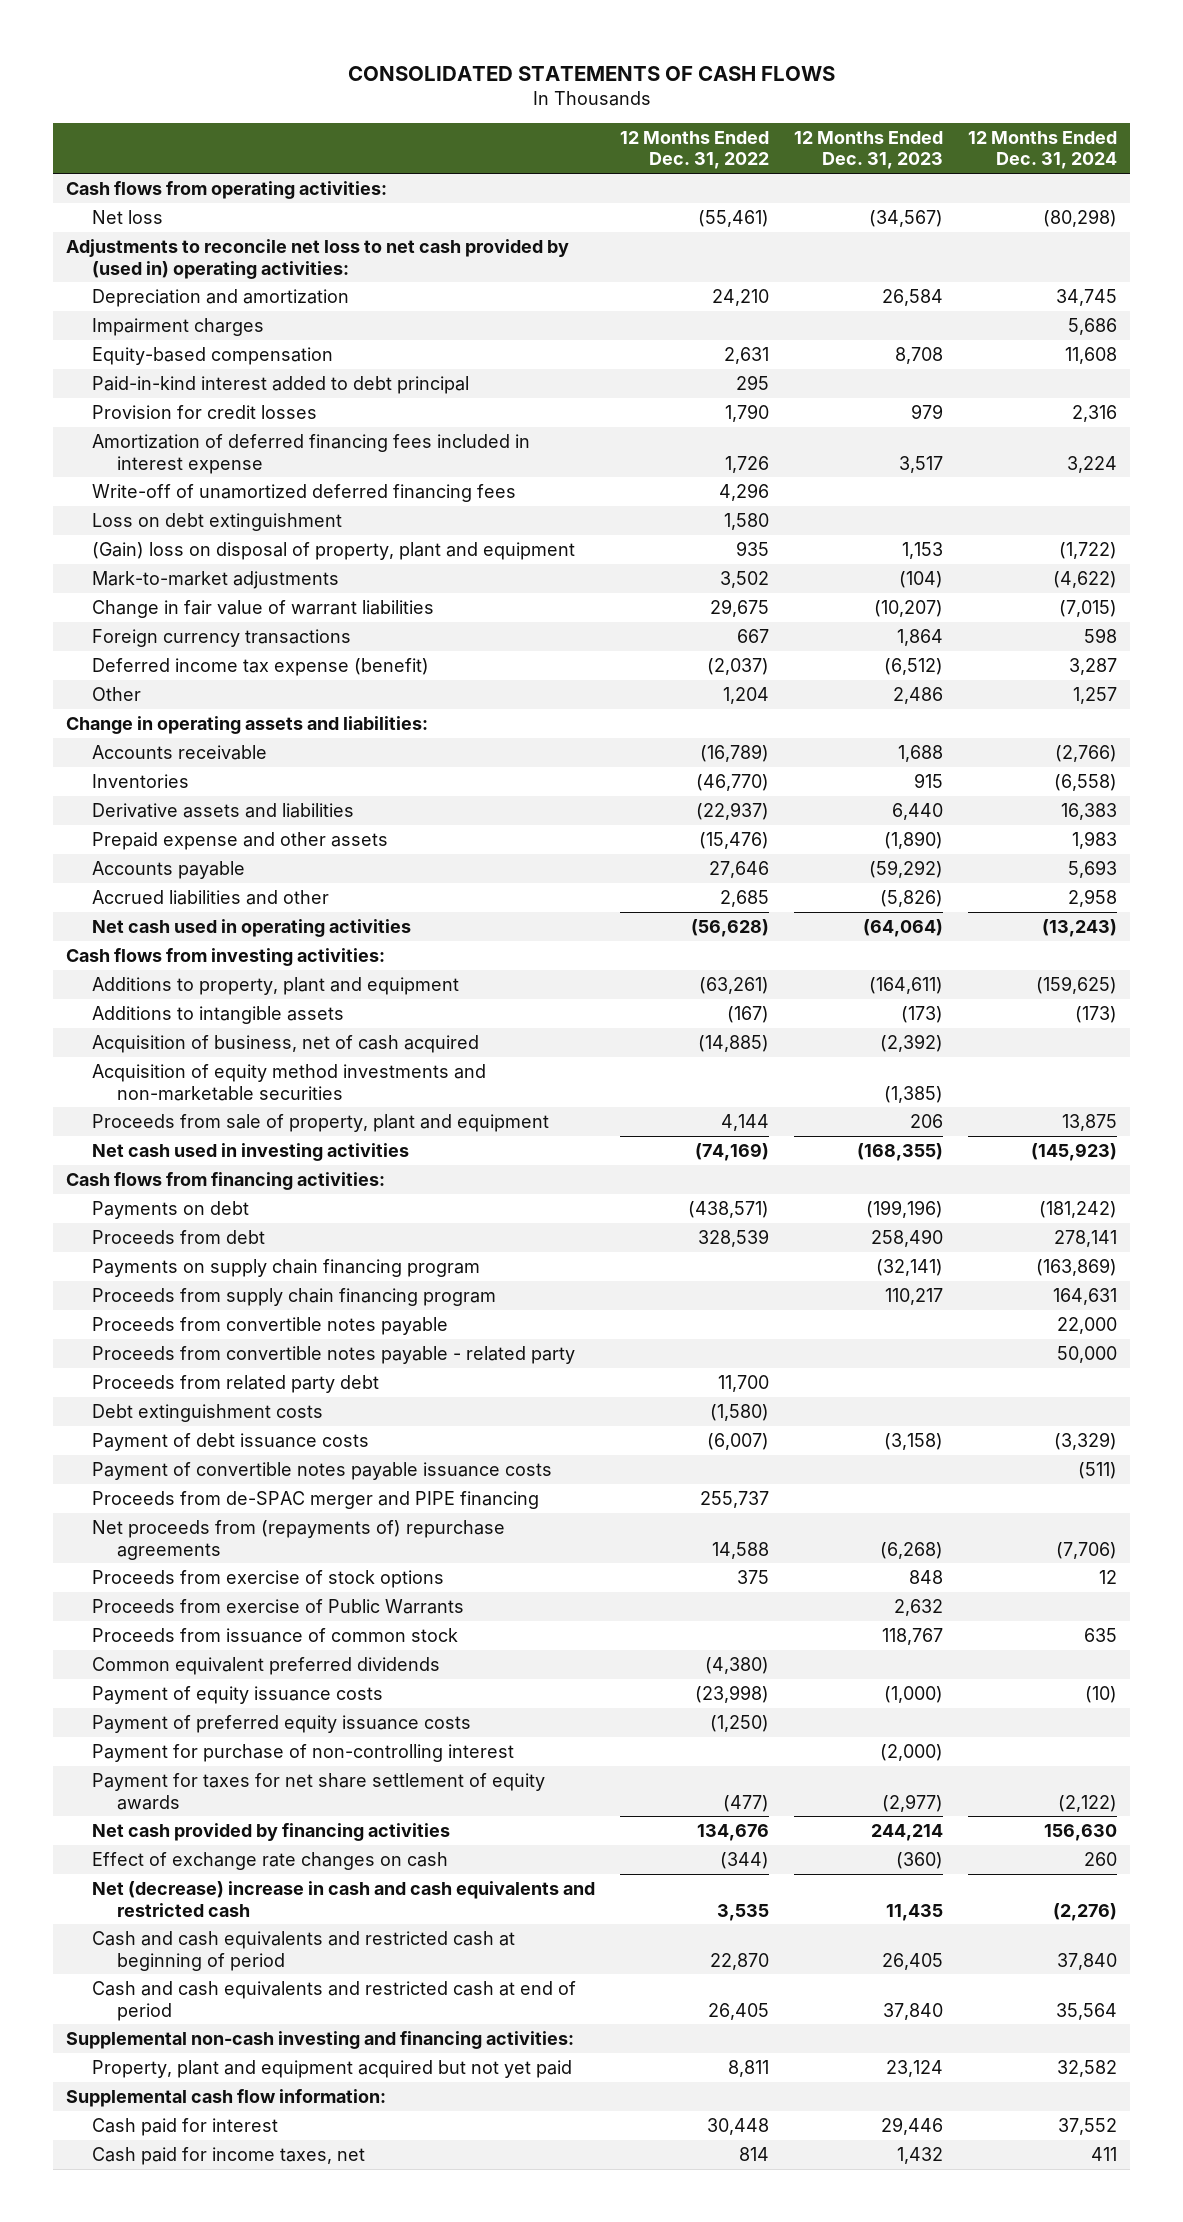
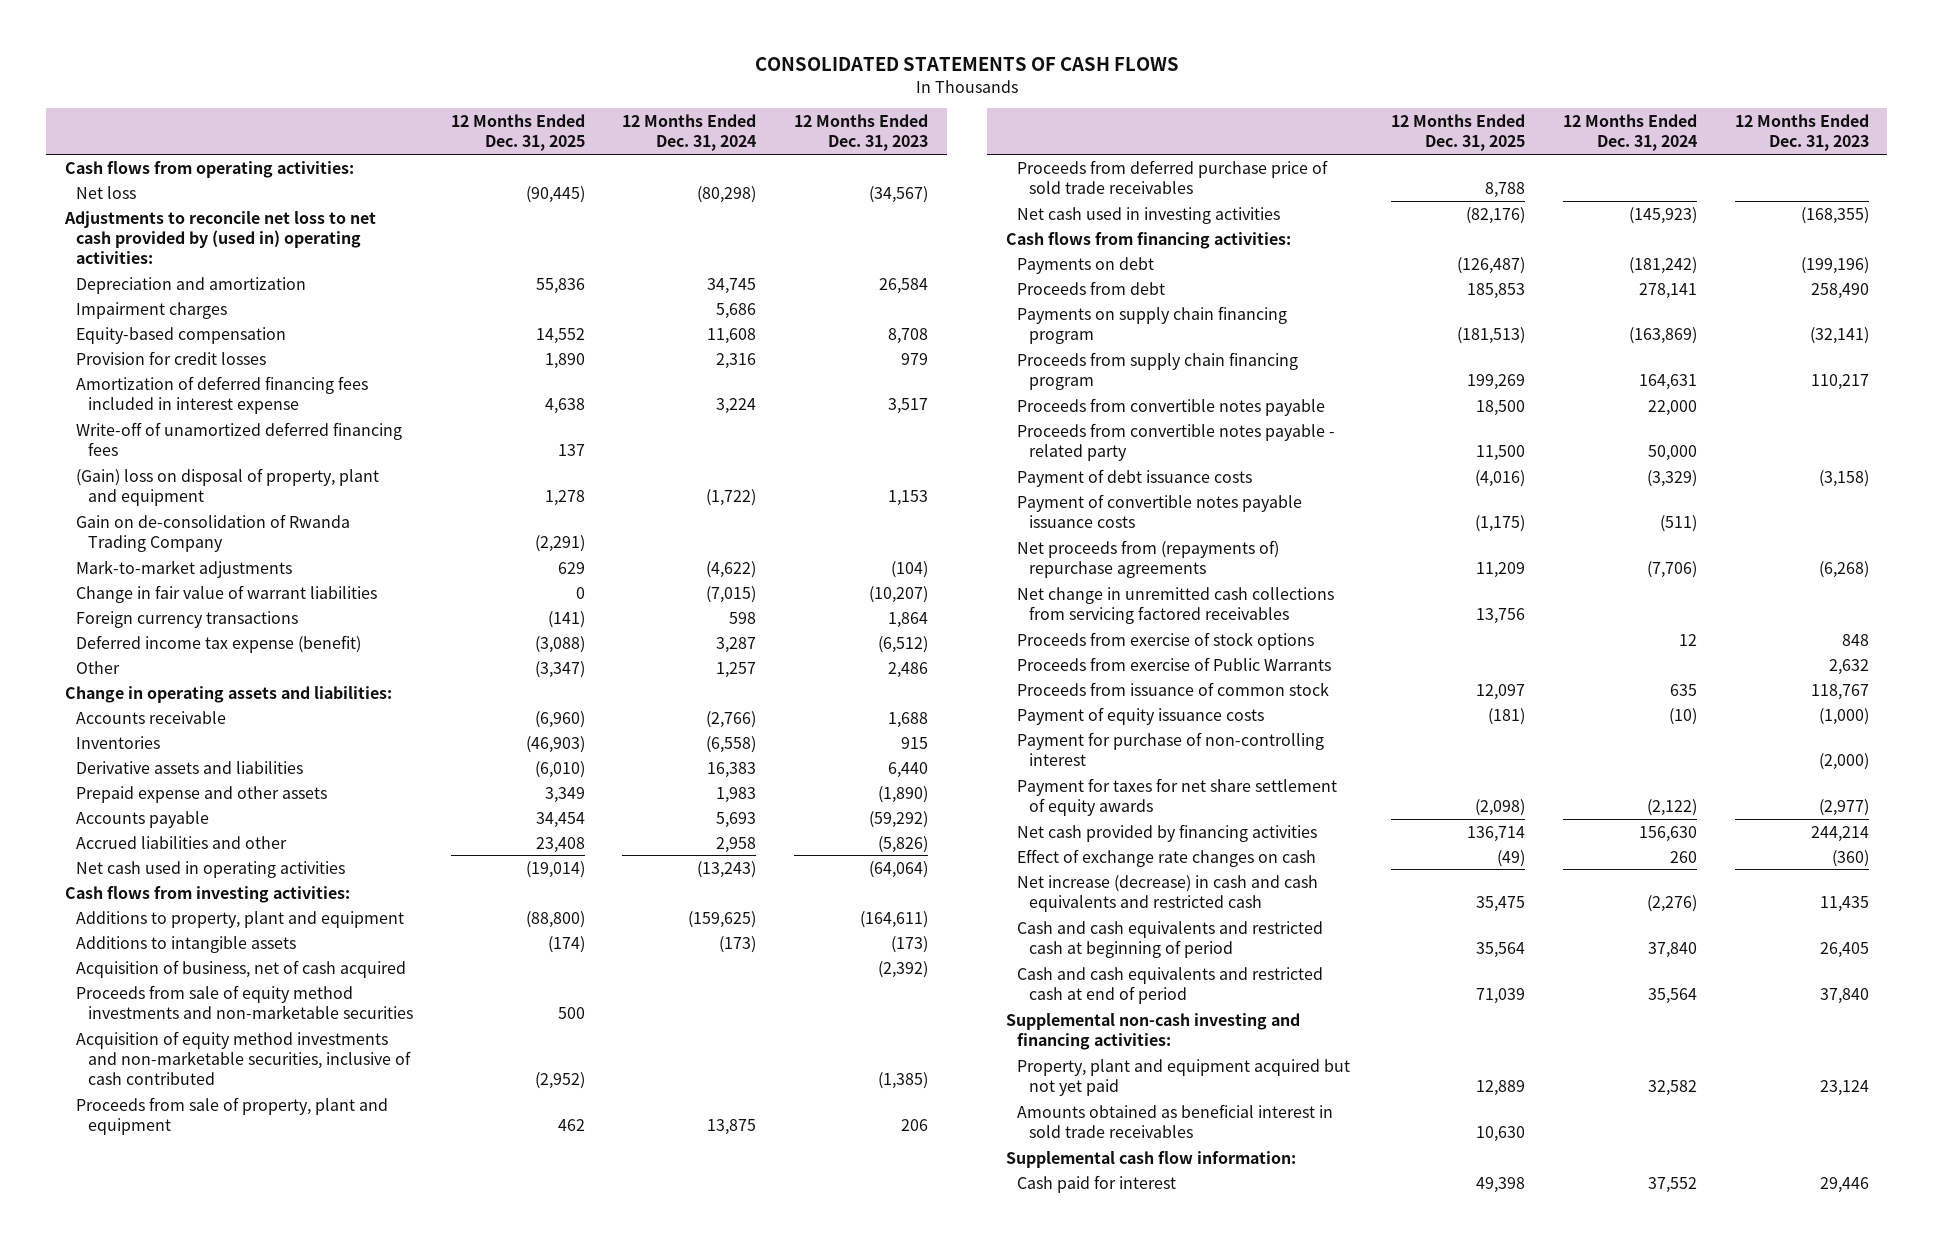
[619,130,769,170] 12 Months Ended Dec. 31, 2022 -> none
none -> [450,114,585,152] 12 Months Ended Dec. 31, 2025
[91,375,469,394] Paid-in-kind interest added to debt principal -> none
[91,512,342,531] Loss on debt extinguishment -> none
none -> [76,513,351,552] Gain on de-consolidation of Rwanda Trading Company
none -> [76,984,413,1019] Proceeds from sale of equity method investments and non-marketable securities
[91,1063,486,1101] Acquisition of equity method investments and non-marketable securities -> [76,1030,411,1085] Acquisition of equity method investments and non-marketable securities, inclusive of cash contributed
none -> [1017,159,1329,194] Proceeds from deferred purchase price of sold trade receivables
[91,1374,379,1393] Proceeds from related party debt -> none
[91,1403,323,1422] Debt extinguishment costs -> none
[91,1490,539,1509] Proceeds from de-SPAC merger and PIPE financing -> none
none -> [1017,586,1335,624] Net change in unremitted cash collections from servicing factored receivables
[91,1656,440,1675] Common equivalent preferred dividends -> none
[91,1714,471,1733] Payment of preferred equity issuance costs -> none
[91,1880,595,1917] Net (decrease) increase in cash and cash equivalents and restricted cash -> [1017,874,1319,912] Net increase (decrease) in cash and cash equivalents and restricted cash
none -> [1017,1103,1334,1138] Amounts obtained as beneficial interest in sold trade receivables
[91,2146,365,2165] Cash paid for income taxes, net -> none

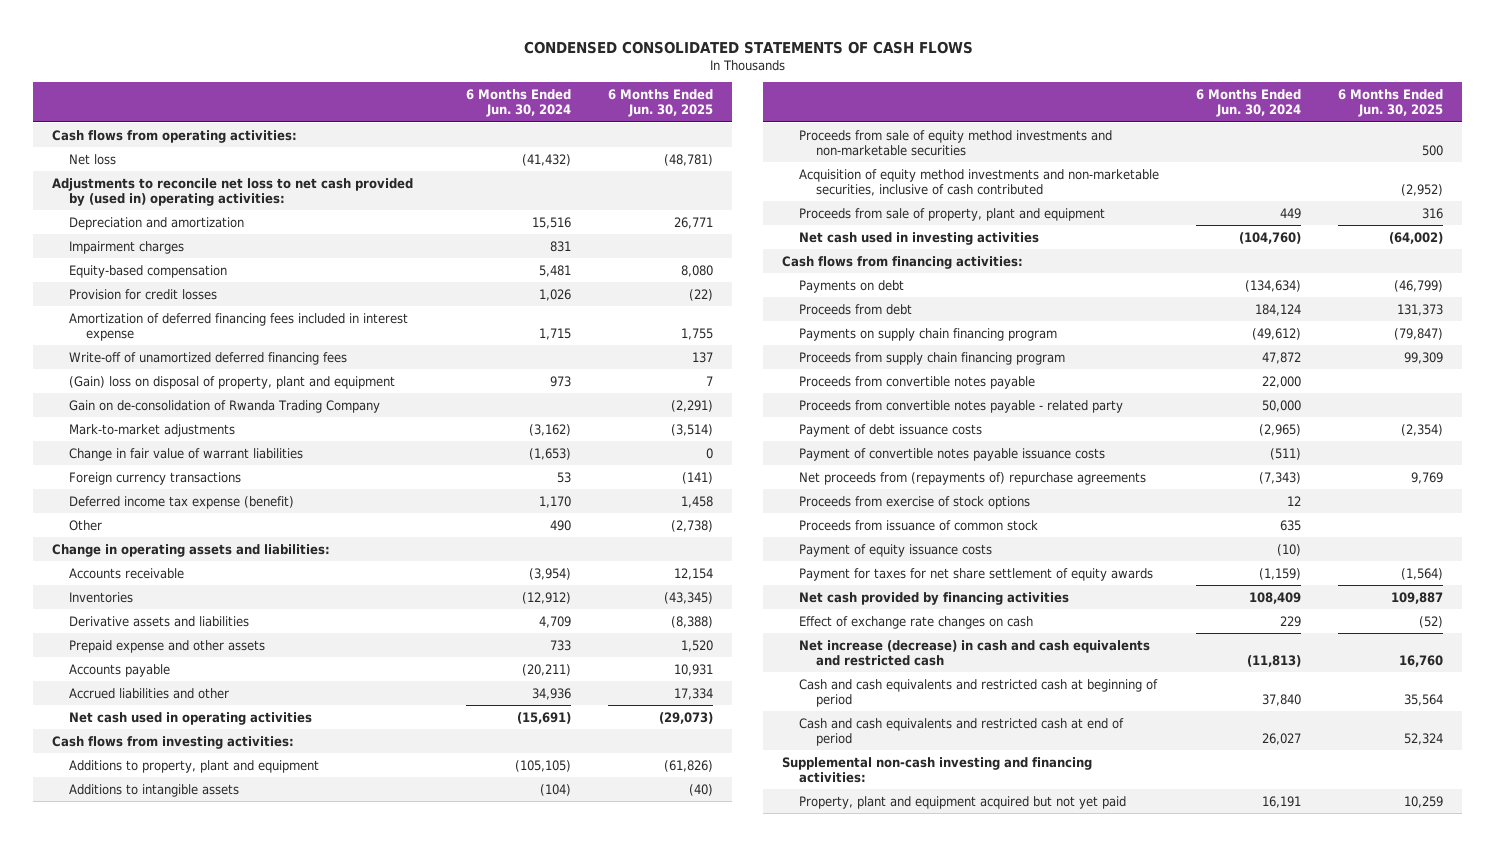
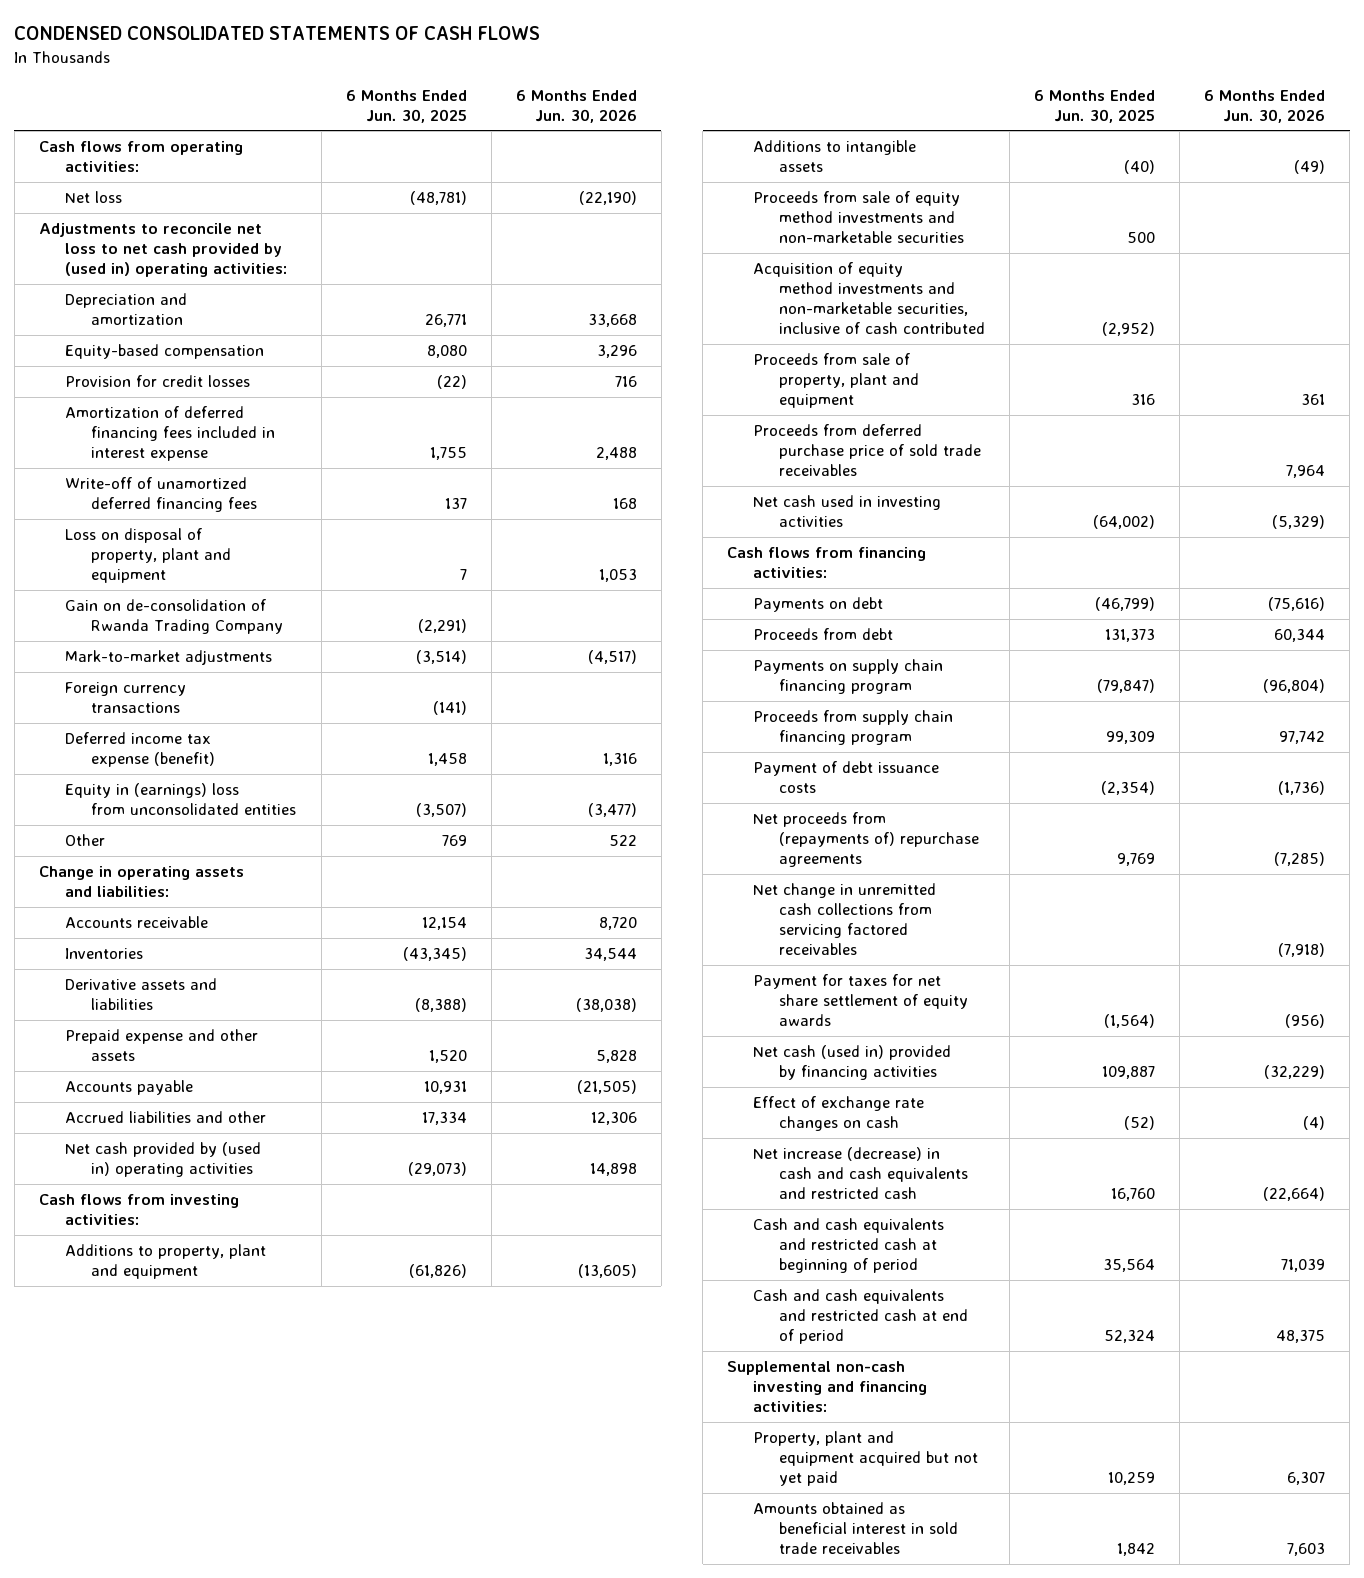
[466,88,572,118] 6 Months Ended Jun. 30, 2024 -> none
none -> [515,89,637,123] 6 Months Ended Jun. 30, 2026
[69,240,185,254] Impairment charges -> none
[69,375,396,389] (Gain) loss on disposal of property, plant and equipment -> [64,528,231,584] Loss on disposal of property, plant and equipment
[69,447,304,461] Change in fair value of warrant liabilities -> none
none -> [64,783,296,816] Equity in (earnings) loss from unconsolidated entities
[671,519,714,532] (2,738) -> [441,835,467,847] 769
[69,711,313,725] Net cash used in operating activities -> [64,1142,261,1178] Net cash provided by (used in) operating activities
none -> [753,424,982,477] Proceeds from deferred purchase price of sold trade receivables
[799,375,1036,389] Proceeds from convertible notes payable -> none
[799,399,1124,413] Proceeds from convertible notes payable - related party -> none
[799,447,1106,461] Payment of convertible notes payable issuance costs -> none
[799,495,1031,509] Proceeds from exercise of stock options -> none
[799,519,1039,531] Proceeds from issuance of common stock -> none
[799,543,993,557] Payment of equity issuance costs -> none
none -> [753,883,937,956] Net change in unremitted cash collections from servicing factored receivables
[799,591,1070,605] Net cash provided by financing activities -> [753,1045,952,1081] Net cash (used in) provided by financing activities
none -> [753,1502,959,1555] Amounts obtained as beneficial interest in sold trade receivables

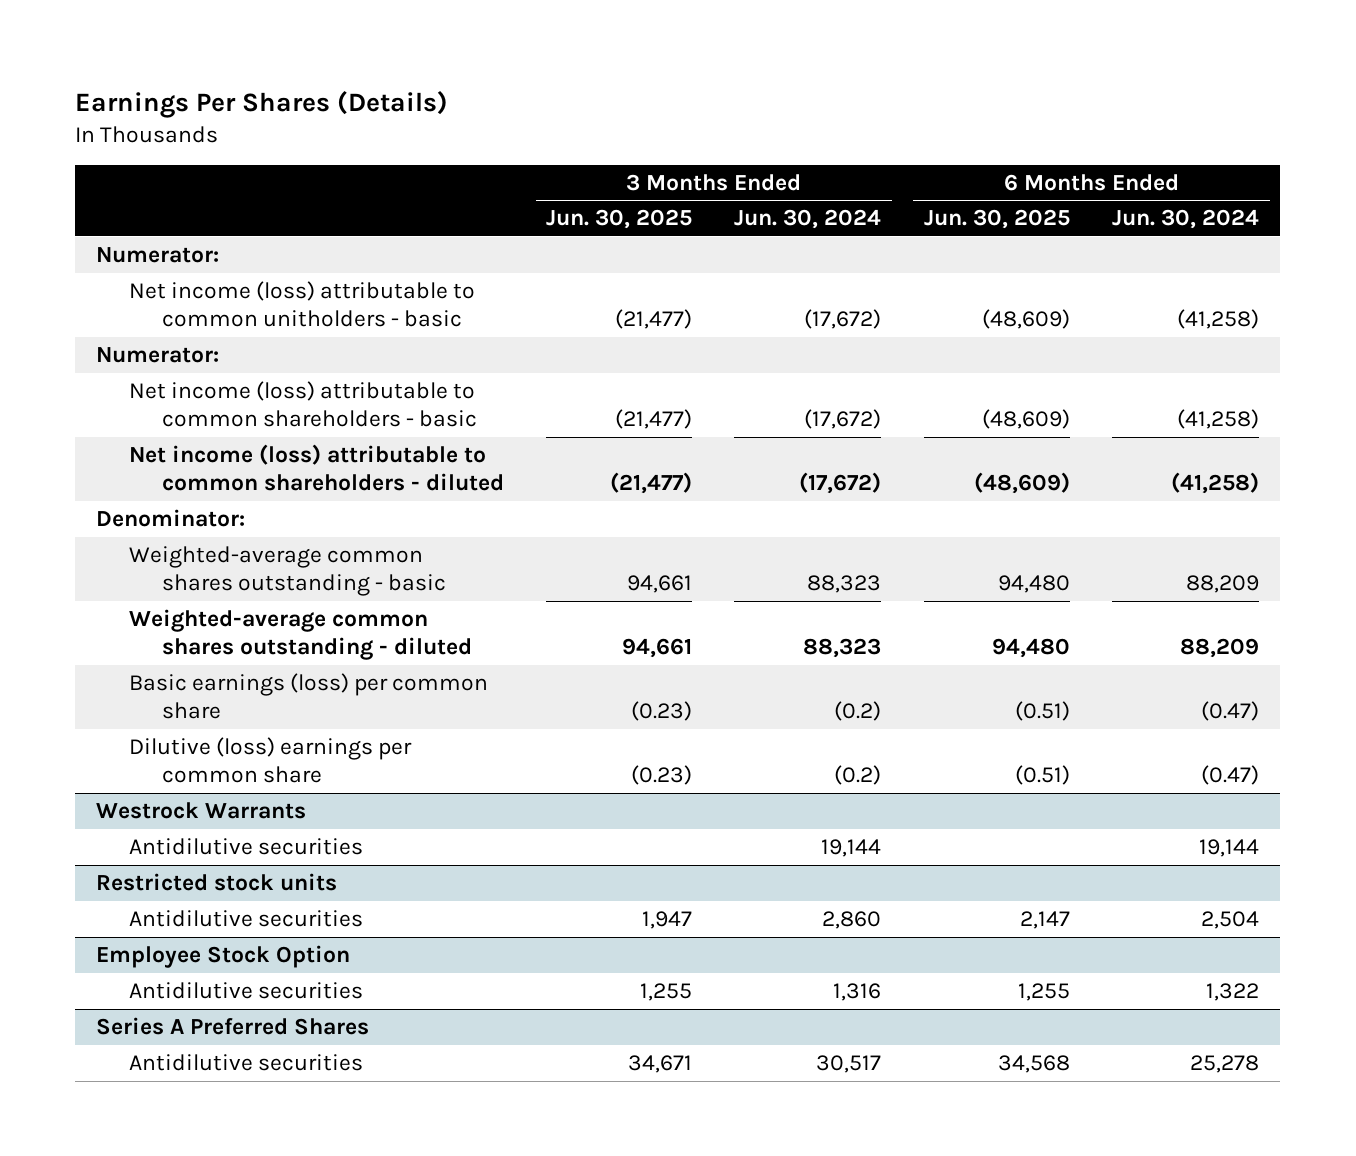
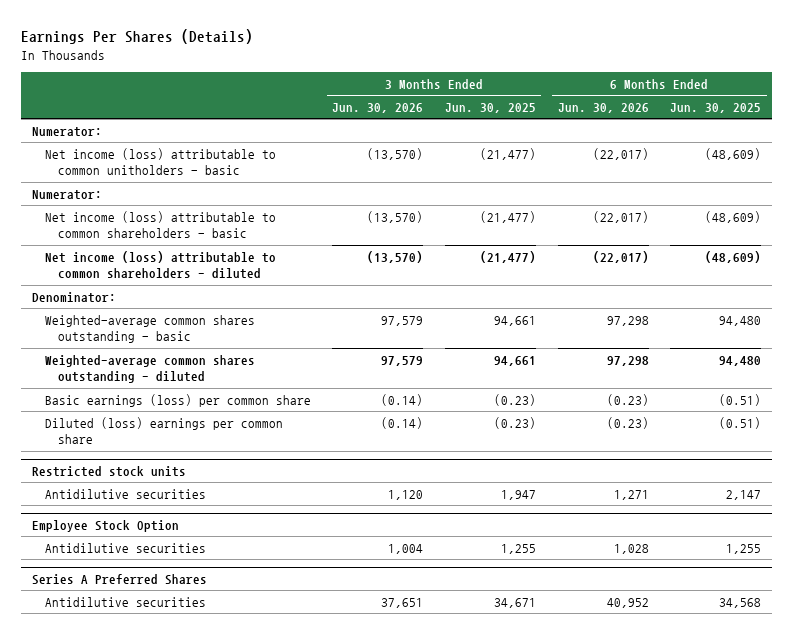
[734,209,882,230] Jun. 30, 2024 -> none
[1112,209,1260,230] Jun. 30, 2024 -> none
none -> [332,102,424,113] Jun. 30, 2026
none -> [557,102,649,113] Jun. 30, 2026
[96,802,307,820] Westrock Warrants -> none
[129,838,364,856] Antidilutive securities -> none
[129,737,413,784] Dilutive (loss) earnings per common share -> [44,416,283,444] Diluted (loss) earnings per common share

